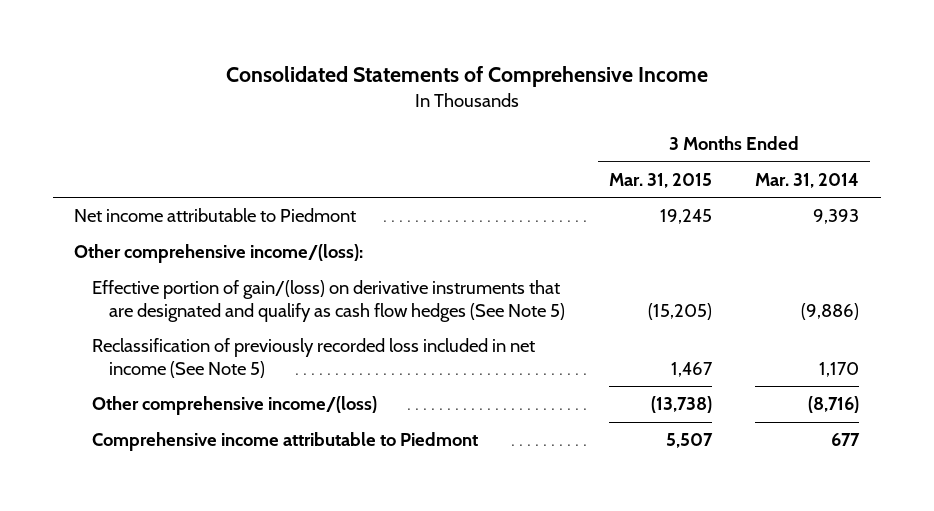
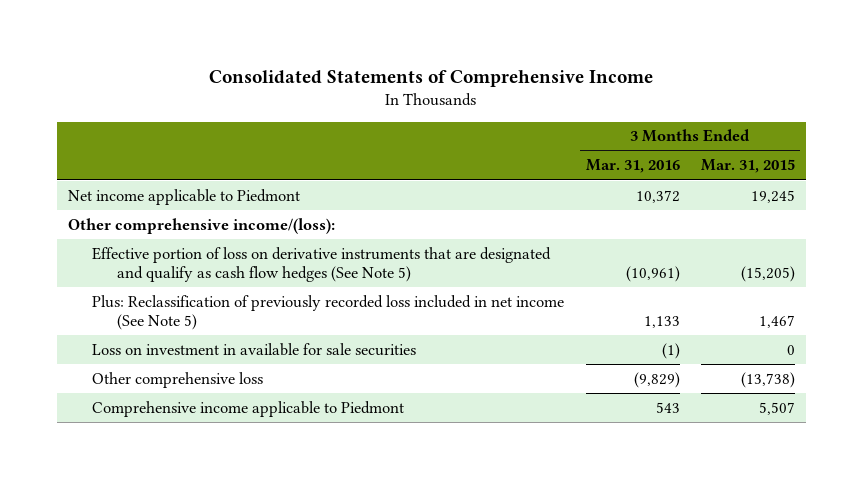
[755,172,860,188] Mar. 31, 2014 -> none
none -> [585,159,680,174] Mar. 31, 2016
[74,208,357,223] Net income attributable to Piedmont -> [67,188,300,205] Net income applicable to Piedmont
[91,280,566,322] Effective portion of gain/(loss) on derivative instruments that are designated and qualify as cash flow hedges (See Note 5) -> [92,246,552,282] Effective portion of loss on derivative instruments that are designated and qualify as cash flow hedges (See Note 5)
[91,338,535,378] Reclassification of previously recorded loss included in net income (See Note 5) -> [92,294,565,330] Plus: Reclassification of previously recorded loss included in net income (See Note 5)
none -> [92,342,417,356] Loss on investment in available for sale securities
[91,396,377,416] Other comprehensive income/(loss) -> [92,371,264,388] Other comprehensive loss
[91,432,478,452] Comprehensive income attributable to Piedmont -> [92,400,405,417] Comprehensive income applicable to Piedmont

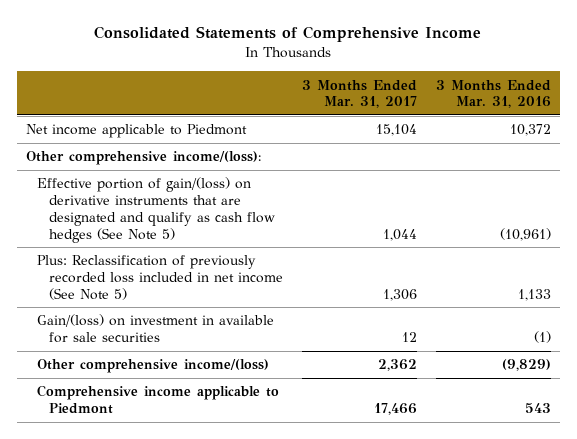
[700,159,795,174] Mar. 31, 2015 -> none
none -> [301,79,417,109] 3 Months Ended Mar. 31, 2017
[92,246,552,282] Effective portion of loss on derivative instruments that are designated and qualify as cash flow hedges (See Note 5) -> [37,177,275,243] Effective portion of gain/(loss) on derivative instruments that are designated and qualify as cash flow hedges (See Note 5)
[92,342,417,356] Loss on investment in available for sale securities -> [37,314,275,344] Gain/(loss) on investment in available for sale securities
[92,371,264,388] Other comprehensive loss -> [37,359,270,374] Other comprehensive income/(loss)

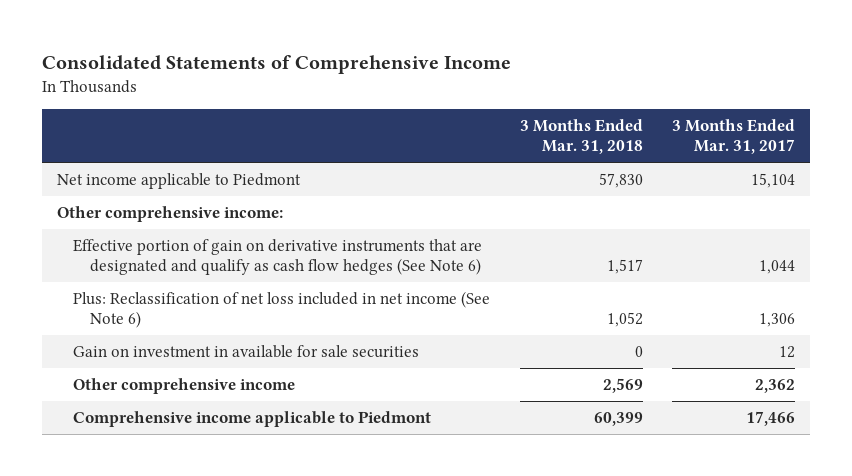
[435,79,551,109] 3 Months Ended Mar. 31, 2016 -> none
none -> [519,119,643,155] 3 Months Ended Mar. 31, 2018
[26,151,262,166] Other comprehensive income/(loss): -> [56,206,283,223] Other comprehensive income:
[37,177,275,243] Effective portion of gain/(loss) on derivative instruments that are designated and qualify as cash flow hedges (See Note 5) -> [73,239,483,276] Effective portion of gain on derivative instruments that are designated and qualify as cash flow hedges (See Note 6)
[37,255,283,300] Plus: Reclassification of previously recorded loss included in net income (See Note 5) -> [73,291,491,329] Plus: Reclassification of net loss included in net income (See Note 6)
[37,314,275,344] Gain/(loss) on investment in available for sale securities -> [73,345,420,359] Gain on investment in available for sale securities
[37,359,270,374] Other comprehensive income/(loss) -> [73,378,296,395] Other comprehensive income

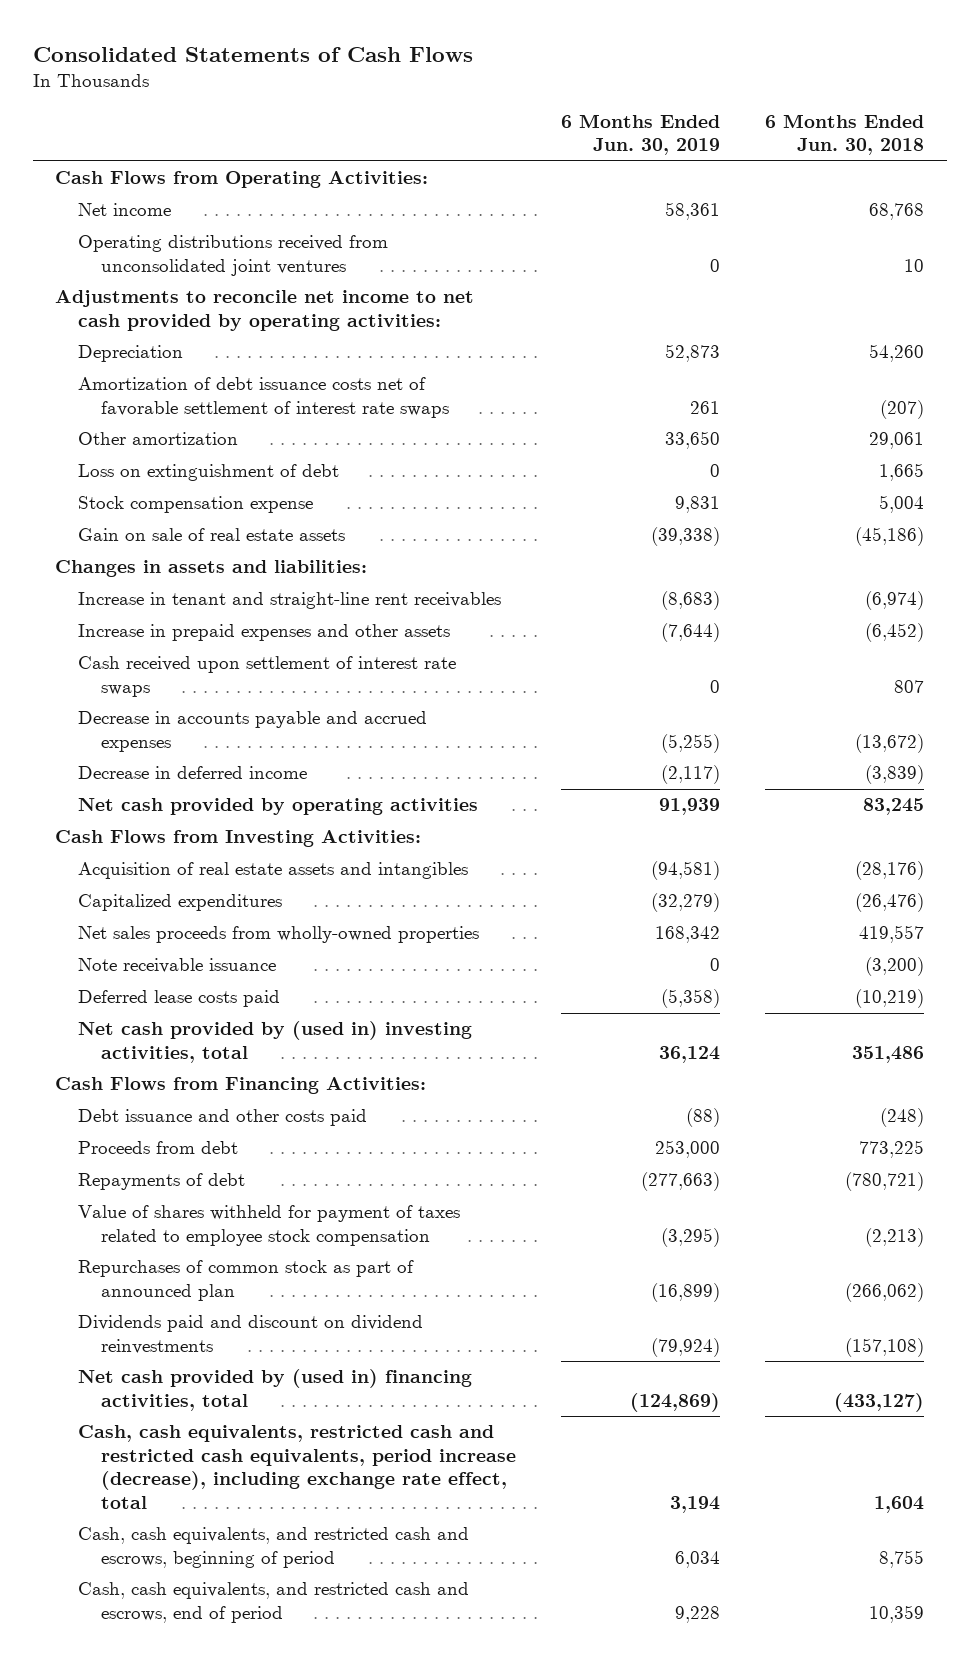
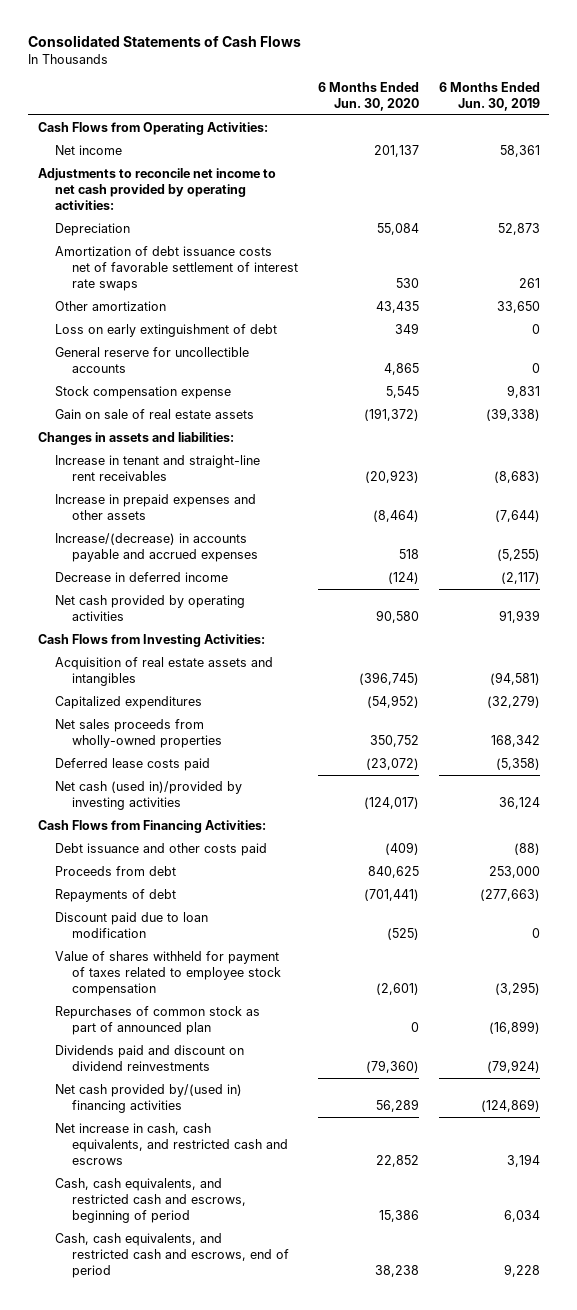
[765,113,925,156] 6 Months Ended Jun. 30, 2018 -> none
none -> [318,81,420,111] 6 Months Ended Jun. 30, 2020
[77,235,388,276] Operating distributions received from unconsolidated joint ventures -> none
[77,464,339,482] Loss on extinguishment of debt -> [55,324,278,338] Loss on early extinguishment of debt
none -> [55,347,250,373] General reserve for uncollectible accounts
[77,656,456,697] Cash received upon settlement of interest rate swaps -> none
[77,711,427,752] Decrease in accounts payable and accrued expenses -> [55,533,259,562] Increase/(decrease) in accounts payable and accrued expenses
[77,958,276,974] Note receivable issuance -> none
[77,1021,472,1063] Net cash provided by (used in) investing activities, total -> [55,781,243,810] Net cash (used in)/provided by investing activities
none -> [55,912,209,938] Discount paid due to loan modification
[77,1369,472,1411] Net cash provided by (used in) financing activities, total -> [55,1084,243,1113] Net cash provided by/(used in) financing activities
[77,1425,516,1510] Cash, cash equivalents, restricted cash and restricted cash equivalents, period increase (decrease), including exchange rate effect, total -> [55,1123,289,1165] Net increase in cash, cash equivalents, and restricted cash and escrows

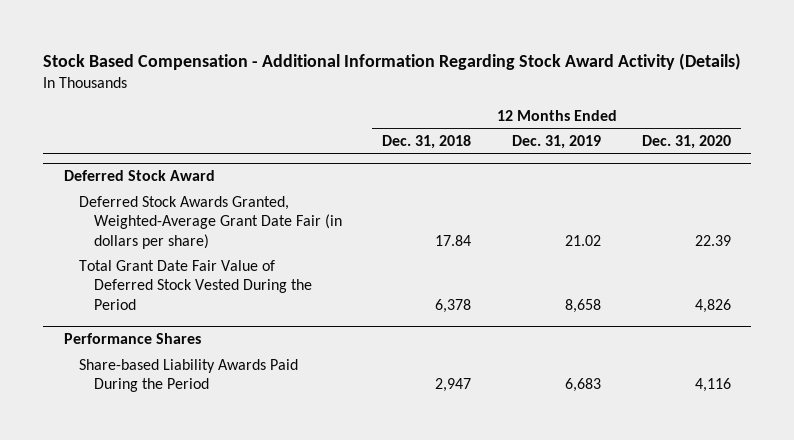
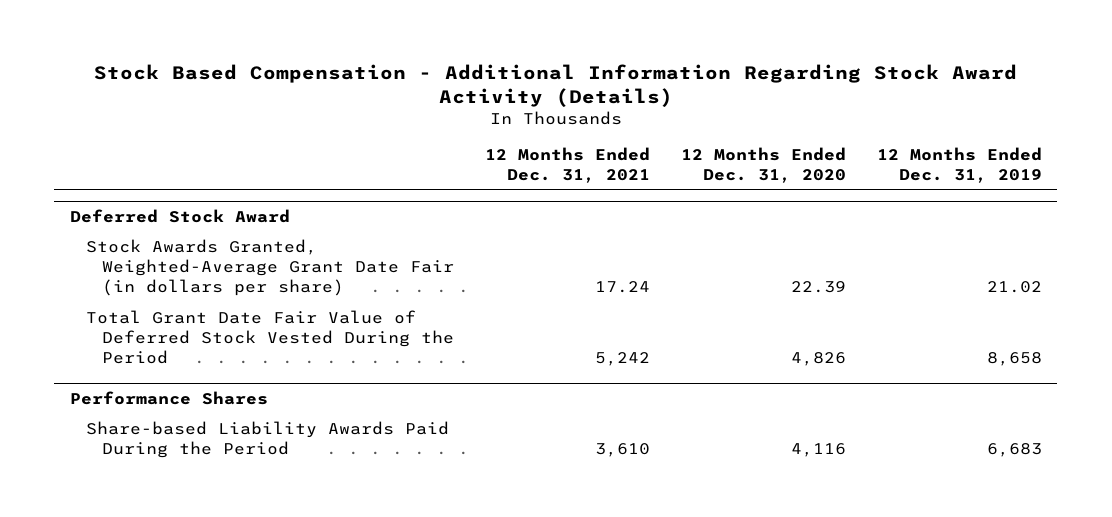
[382,134,472,149] Dec. 31, 2018 -> none
none -> [484,147,650,184] 12 Months Ended Dec. 31, 2021
[78,195,342,249] Deferred Stock Awards Granted, Weighted-Average Grant Date Fair (in dollars per share) -> [85,238,454,296] Stock Awards Granted, Weighted-Average Grant Date Fair (in dollars per share)

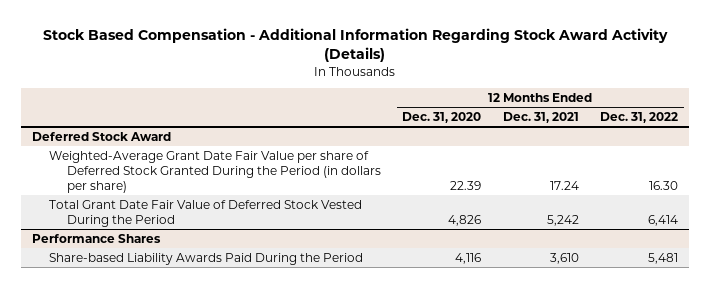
[876,147,1042,184] 12 Months Ended Dec. 31, 2019 -> none
none -> [600,112,679,124] Dec. 31, 2022
[85,238,454,296] Stock Awards Granted, Weighted-Average Grant Date Fair (in dollars per share) -> [49,150,381,193] Weighted-Average Grant Date Fair Value per share of Deferred Stock Granted During the Period (in dollars per share)

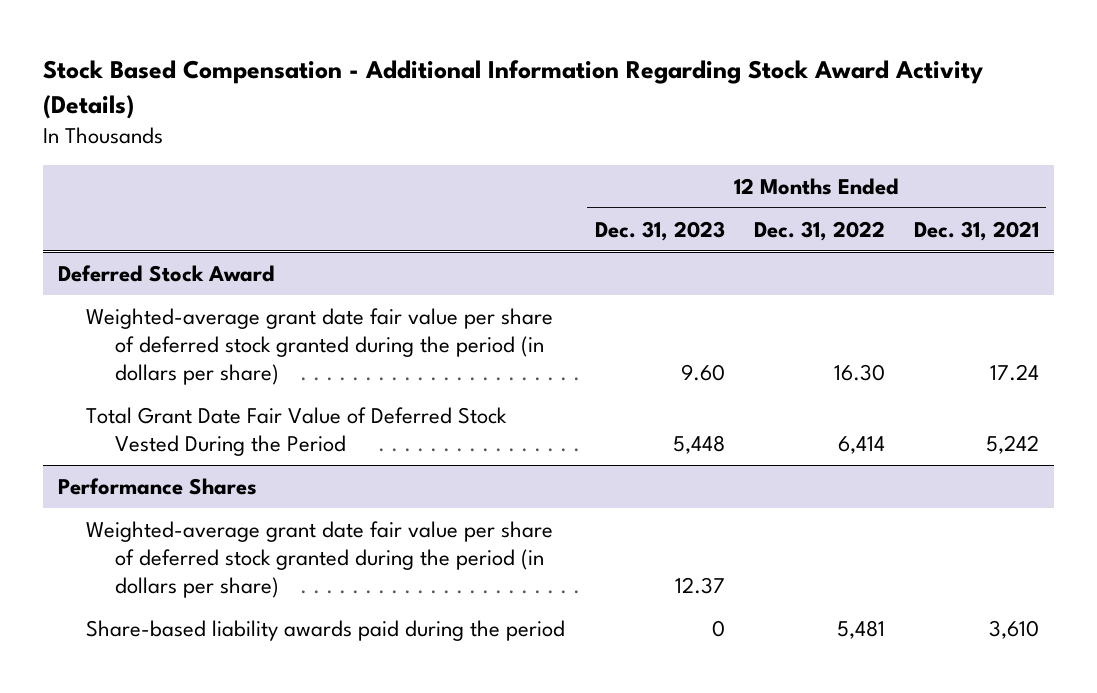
[402,112,482,124] Dec. 31, 2020 -> none
none -> [594,220,725,241] Dec. 31, 2023
[49,150,381,193] Weighted-Average Grant Date Fair Value per share of Deferred Stock Granted During the Period (in dollars per share) -> [86,307,554,386] Weighted-average grant date fair value per share of deferred stock granted during the period (in dollars per share)
none -> [86,520,554,599] Weighted-average grant date fair value per share of deferred stock granted during the period (in dollars per share)
[49,252,364,265] Share-based Liability Awards Paid During the Period -> [86,619,566,641] Share-based liability awards paid during the period

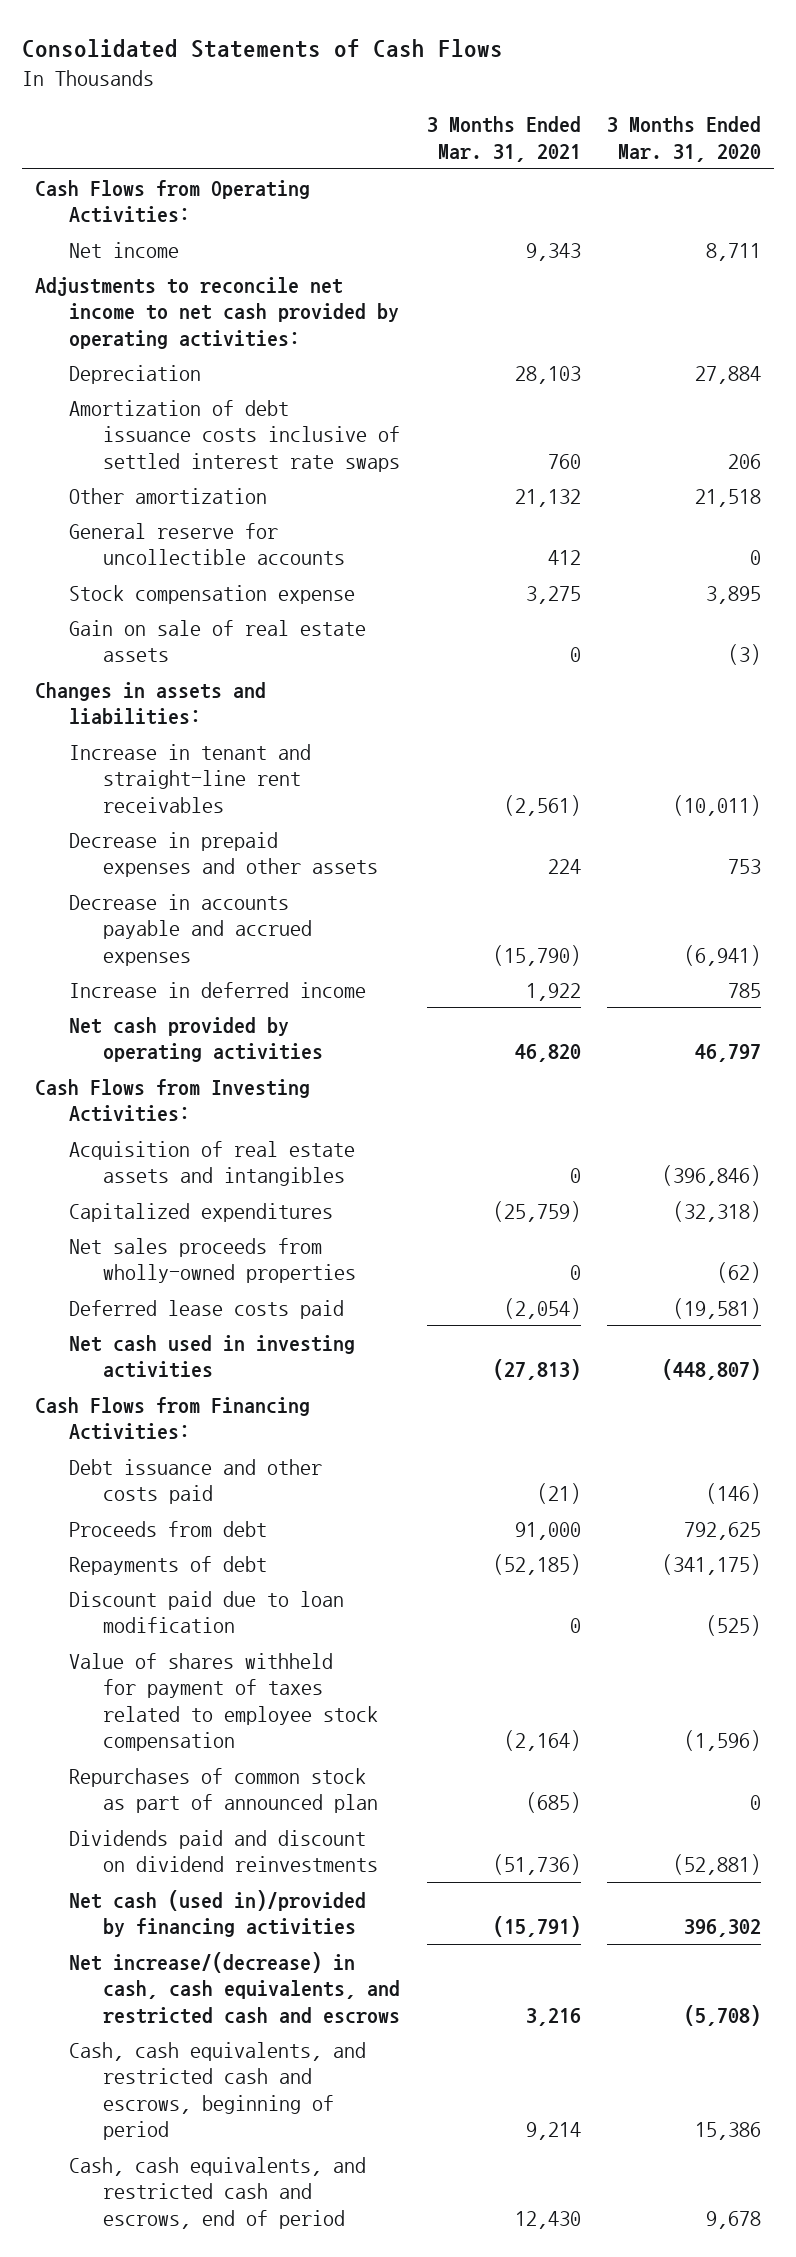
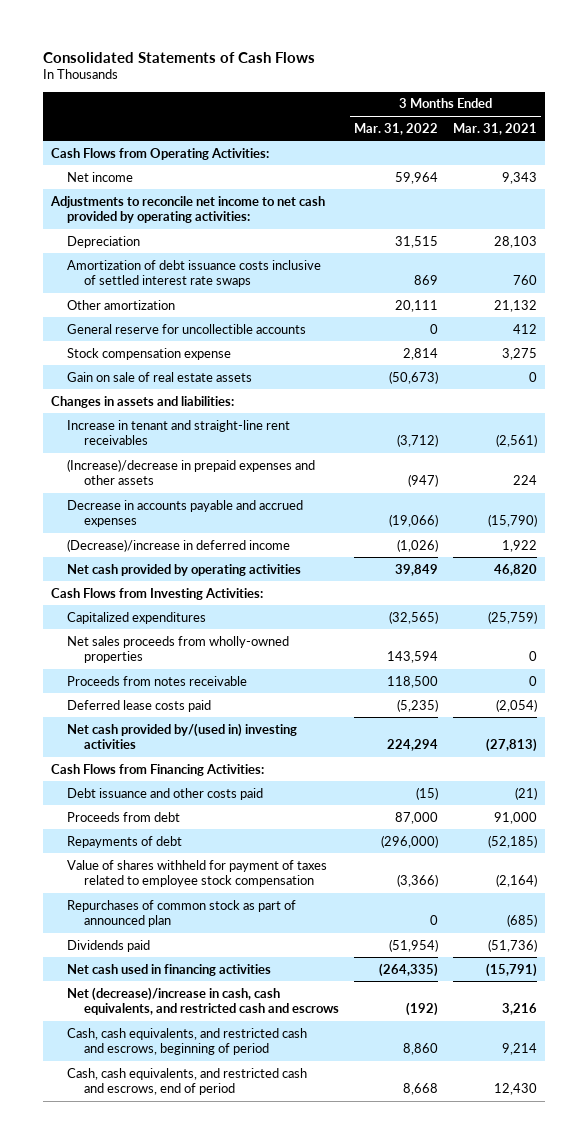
[606,116,761,162] 3 Months Ended Mar. 31, 2020 -> none
none -> [354,122,439,135] Mar. 31, 2022
[69,831,379,878] Decrease in prepaid expenses and other assets -> [67,458,316,486] (Increase)/decrease in prepaid expenses and other assets
[69,981,367,998] Increase in deferred income -> [67,538,291,552] (Decrease)/increase in deferred income
[69,1140,356,1187] Acquisition of real estate assets and intangibles -> none
none -> [67,675,248,686] Proceeds from notes receivable
[69,1334,356,1379] Net cash used in investing activities -> [67,722,298,750] Net cash provided by/(used in) investing activities
[69,1590,345,1634] Discount paid due to loan modification -> none
[69,1829,379,1873] Dividends paid and discount on dividend reinvestments -> [67,939,151,952] Dividends paid
[69,1889,367,1938] Net cash (used in)/provided by financing activities -> [67,963,272,976] Net cash used in financing activities
[69,1951,401,2024] Net increase/(decrease) in cash, cash equivalents, and restricted cash and escrows -> [67,986,339,1016] Net (decrease)/increase in cash, cash equivalents, and restricted cash and escrows

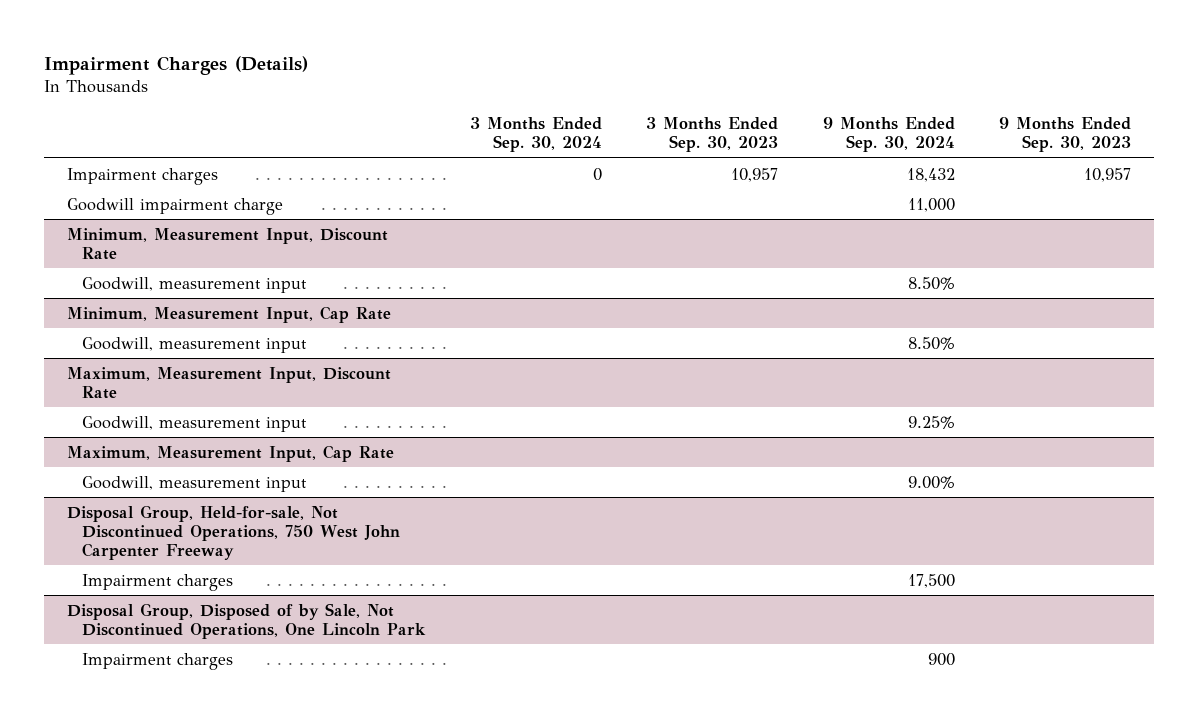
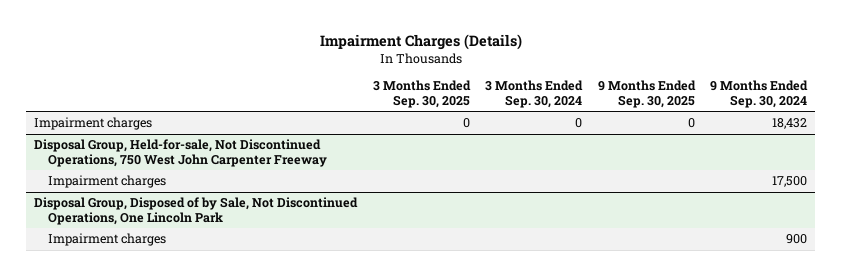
[646,116,779,153] 3 Months Ended Sep. 30, 2023 -> none
[999,116,1132,153] 9 Months Ended Sep. 30, 2023 -> none
none -> [372,80,471,108] 3 Months Ended Sep. 30, 2025
none -> [597,80,696,108] 9 Months Ended Sep. 30, 2025
[66,197,283,215] Goodwill impairment charge -> none
[66,227,388,260] Minimum, Measurement Input, Discount Rate -> none
[82,276,308,293] Goodwill, measurement input -> none
[66,305,391,323] Minimum, Measurement Input, Cap Rate -> none
[82,336,308,353] Goodwill, measurement input -> none
[66,366,391,399] Maximum, Measurement Input, Discount Rate -> none
[82,415,308,432] Goodwill, measurement input -> none
[66,444,394,462] Maximum, Measurement Input, Cap Rate -> none
[82,475,308,492] Goodwill, measurement input -> none

